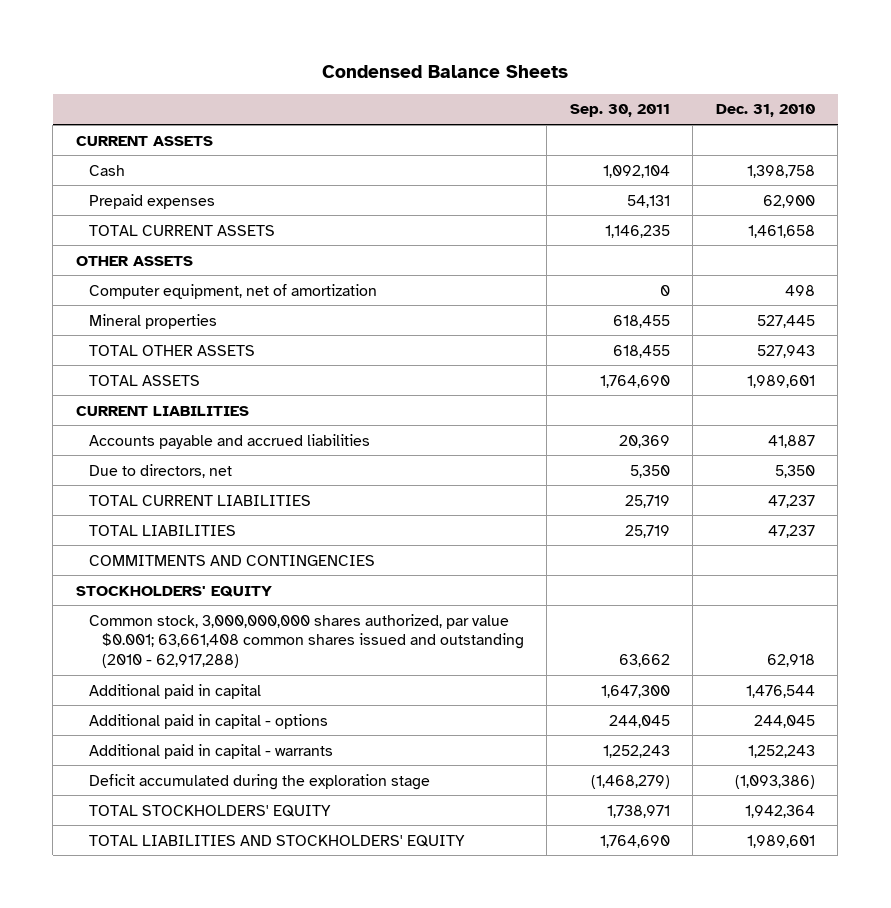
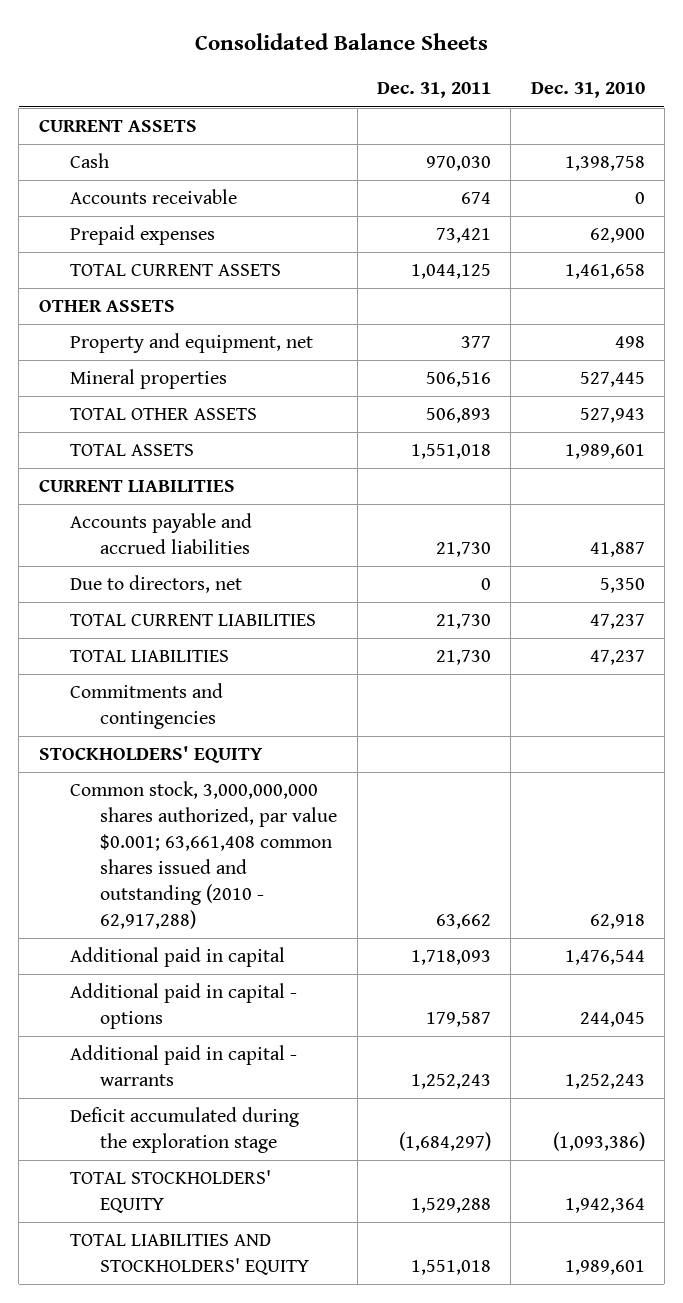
[322,64,569,78] Condensed Balance Sheets -> [194,33,488,51] Consolidated Balance Sheets
[569,104,670,118] Sep. 30, 2011 -> none
none -> [377,82,492,99] Dec. 31, 2011
none -> [69,189,237,205] Accounts receivable
[88,283,377,299] Computer equipment, net of amortization -> [69,333,313,354] Property and equipment, net
[88,554,375,566] COMMITMENTS AND CONTINGENCIES -> [69,683,223,730] Commitments and contingencies

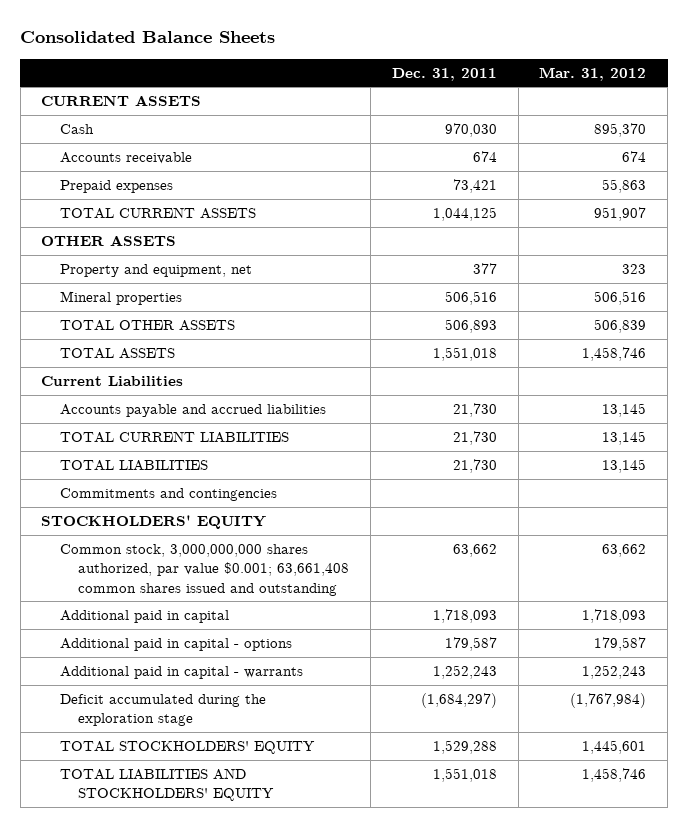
[530,82,645,99] Dec. 31, 2010 -> none
none -> [539,66,647,81] Mar. 31, 2012
[38,479,235,493] CURRENT LIABILITIES -> [41,376,184,387] Current Liabilities
[69,575,242,594] Due to directors, net -> none
[69,781,338,930] Common stock, 3,000,000,000 shares authorized, par value $0.001; 63,661,408 common shares issued and outstanding (2010 - 62,917,288) -> [59,544,350,596] Common stock, 3,000,000,000 shares authorized, par value $0.001; 63,661,408 common shares issued and outstanding

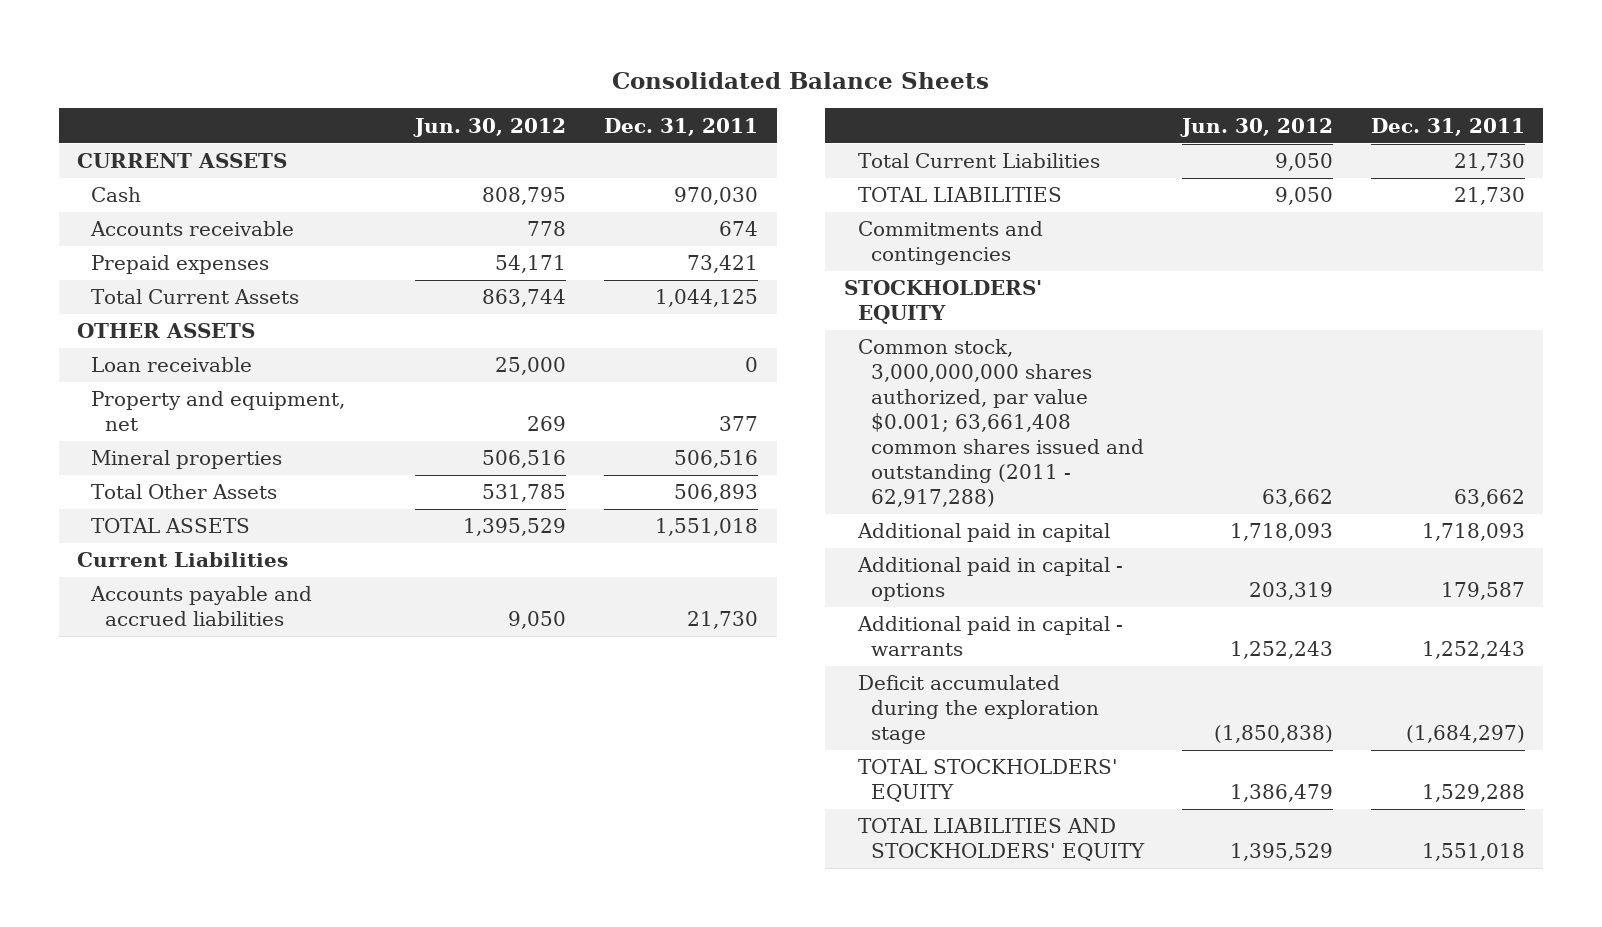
[539,66,647,81] Mar. 31, 2012 -> none
none -> [413,117,567,137] Jun. 30, 2012
[59,207,256,220] TOTAL CURRENT ASSETS -> [91,289,300,305] Total Current Assets
none -> [91,357,253,373] Loan receivable
[59,320,235,332] TOTAL OTHER ASSETS -> [91,484,278,500] Total Other Assets
[59,431,289,444] TOTAL CURRENT LIABILITIES -> [857,153,1100,169] Total Current Liabilities
[59,544,350,596] Common stock, 3,000,000,000 shares authorized, par value $0.001; 63,661,408 common shares issued and outstanding -> [857,339,1145,507] Common stock, 3,000,000,000 shares authorized, par value $0.001; 63,661,408 common shares issued and outstanding (2011 - 62,917,288)

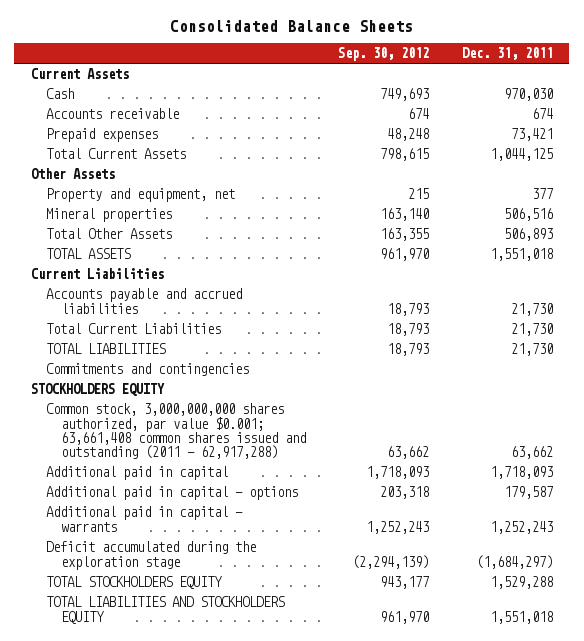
[413,117,567,137] Jun. 30, 2012 -> none
none -> [338,47,430,62] Sep. 30, 2012
[77,153,288,169] CURRENT ASSETS -> [30,68,129,80] Current Assets
[91,357,253,373] Loan receivable -> none
[77,323,256,339] OTHER ASSETS -> [30,168,115,180] Other Assets
[844,280,1043,325] STOCKHOLDERS' EQUITY -> [30,383,165,397] STOCKHOLDERS EQUITY
[857,759,1118,803] TOTAL STOCKHOLDERS' EQUITY -> [45,576,222,590] TOTAL STOCKHOLDERS EQUITY
[857,818,1146,862] TOTAL LIABILITIES AND STOCKHOLDERS' EQUITY -> [45,596,285,624] TOTAL LIABILITIES AND STOCKHOLDERS EQUITY

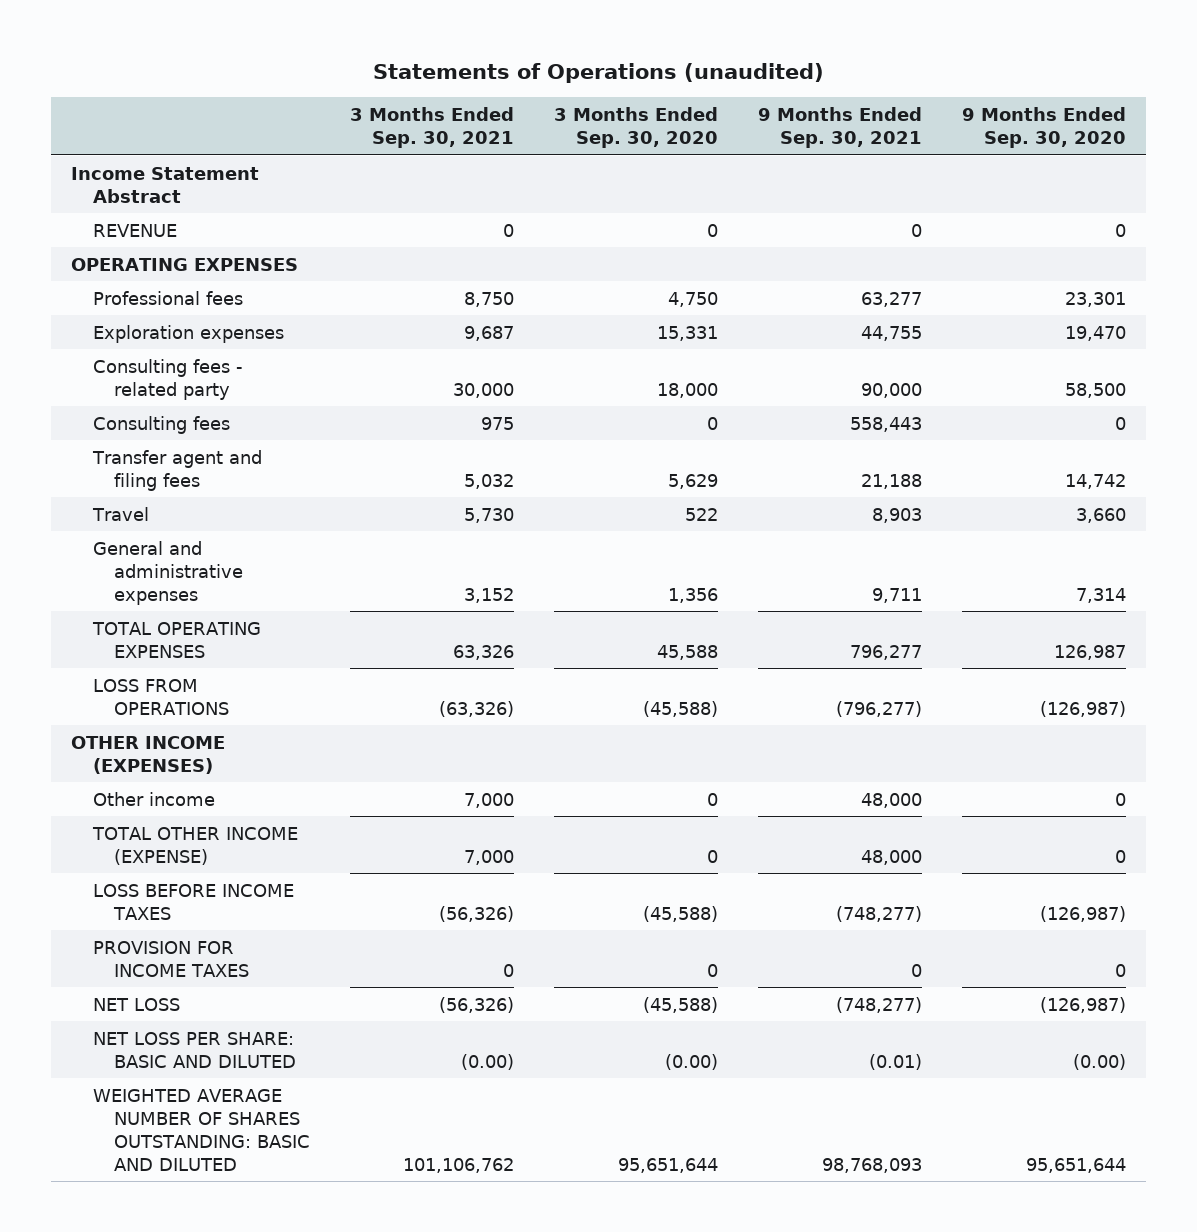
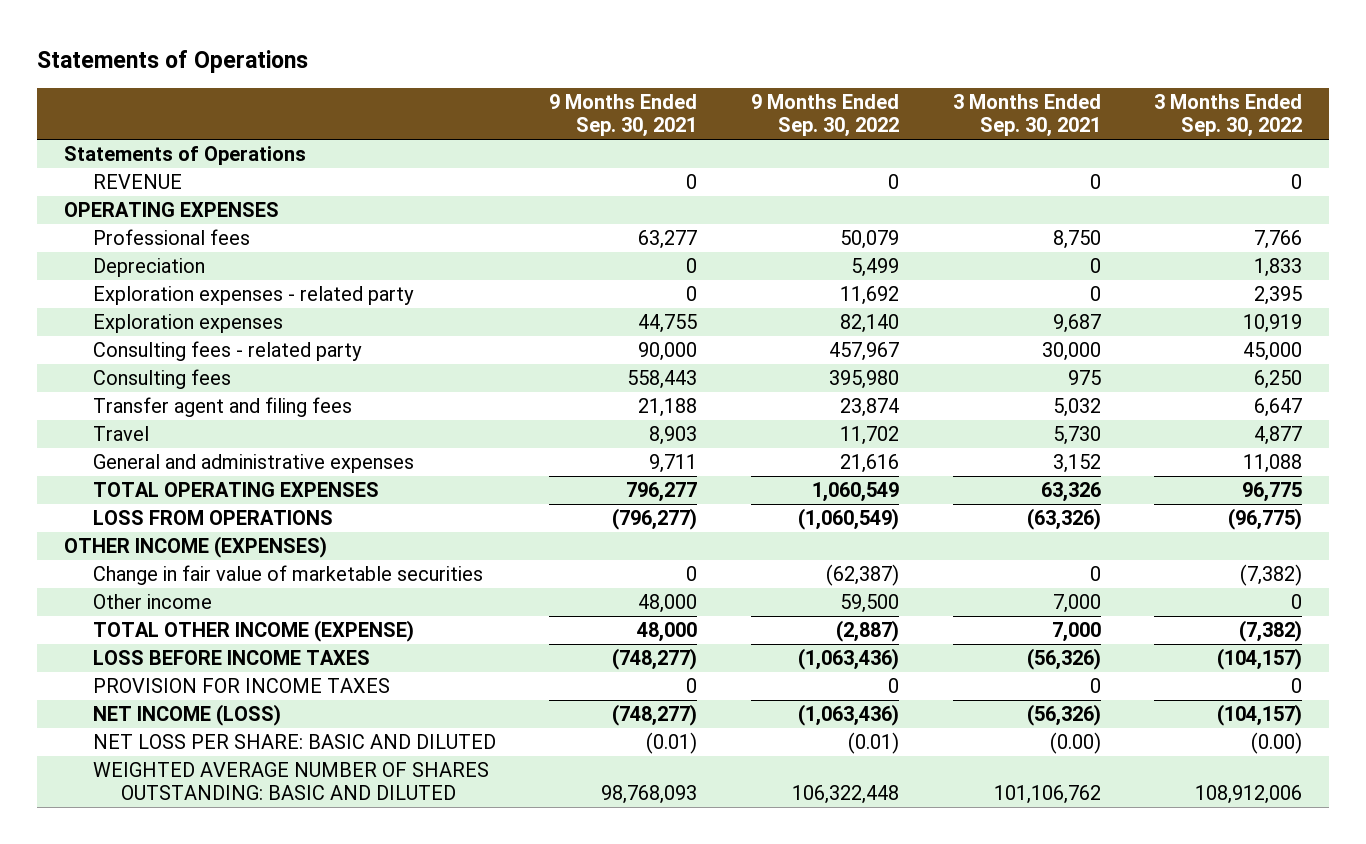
[372,63,824,84] Statements of Operations (unaudited) -> [37,50,309,74] Statements of Operations
[553,107,718,149] 3 Months Ended Sep. 30, 2020 -> none
[961,107,1126,149] 9 Months Ended Sep. 30, 2020 -> none
none -> [750,94,899,138] 9 Months Ended Sep. 30, 2022
none -> [1154,94,1303,138] 3 Months Ended Sep. 30, 2022
[71,166,260,203] Income Statement Abstract -> [64,146,307,166] Statements of Operations
none -> [92,258,205,278] Depreciation
none -> [92,286,414,306] Exploration expenses - related party
none -> [92,565,483,586] Change in fair value of marketable securities
[92,997,180,1011] NET LOSS -> [92,704,281,727] NET INCOME (LOSS)

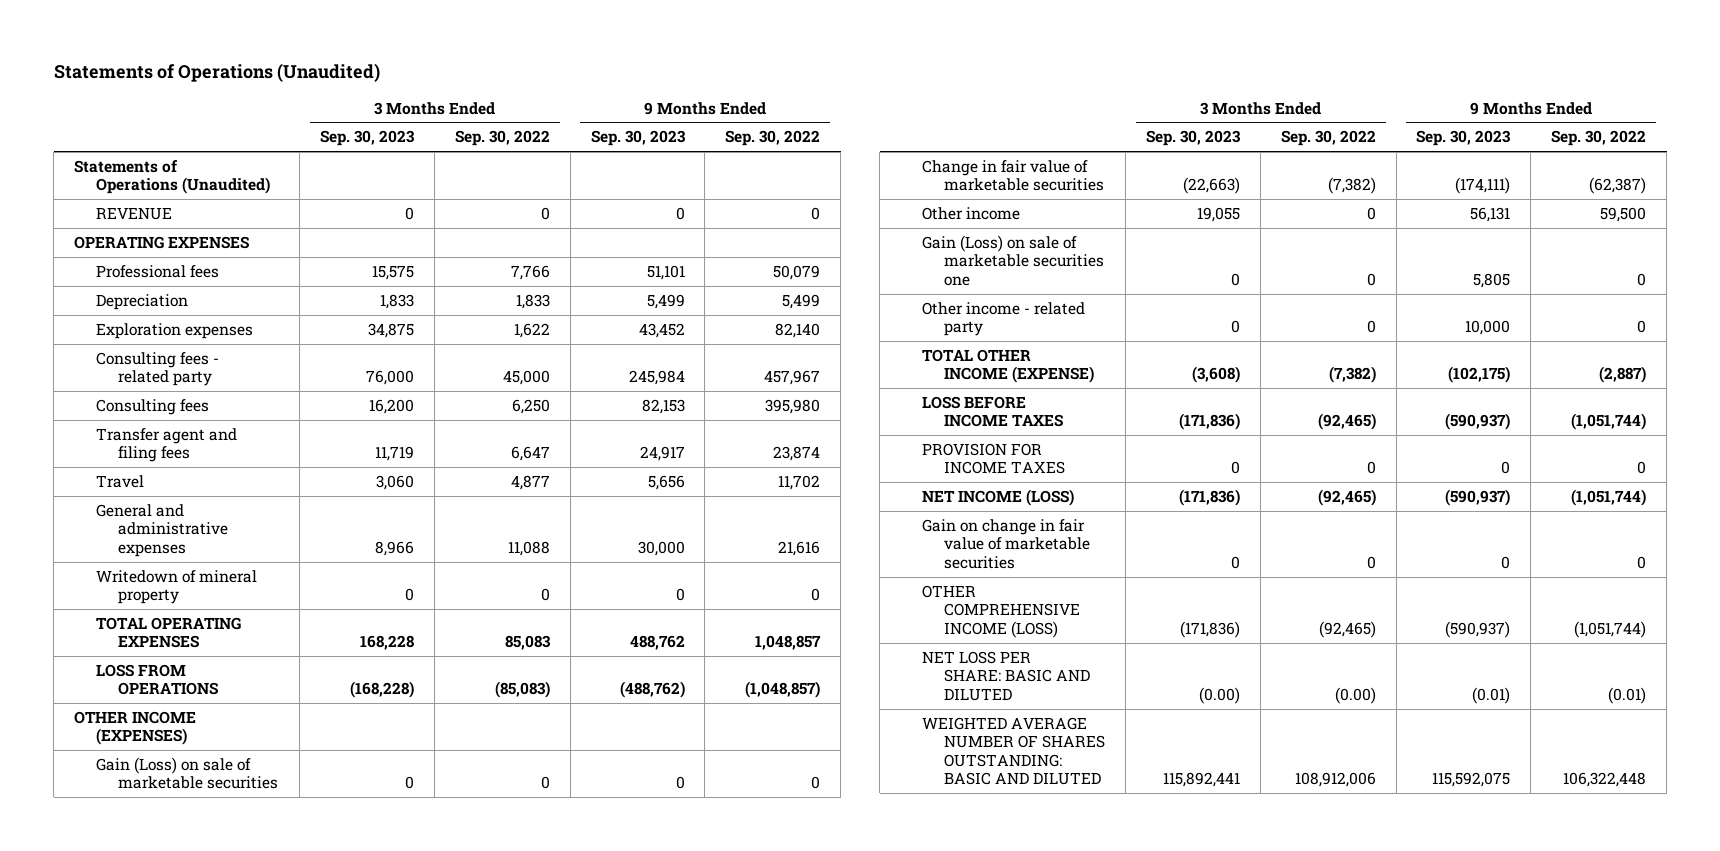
[37,50,309,74] Statements of Operations -> [53,63,380,83] Statements of Operations (Unaudited)
[549,94,698,138] 9 Months Ended Sep. 30, 2021 -> none
[952,94,1101,138] 3 Months Ended Sep. 30, 2021 -> none
none -> [319,130,415,147] Sep. 30, 2023
none -> [590,130,686,147] Sep. 30, 2023
[64,146,307,166] Statements of Operations -> [74,159,271,195] Statements of Operations (Unaudited)
[92,286,414,306] Exploration expenses - related party -> none
[1243,314,1303,334] 10,919 -> [513,322,550,338] 1,622
none -> [96,569,258,605] Writedown of mineral property
[811,482,899,503] 1,060,549 -> [755,635,822,651] 1,048,857
[1242,482,1303,503] 96,775 -> [504,635,551,651] 85,083
[797,508,899,531] (1,060,549) -> [745,681,821,699] (1,048,857)
[1228,508,1303,531] (96,775) -> [494,681,550,699] (85,083)
none -> [96,756,279,790] Gain (Loss) on sale of marketable securities
none -> [922,234,1105,286] Gain (Loss) on sale of marketable securities one
none -> [922,301,1086,337] Other income - related party
[797,648,899,671] (1,063,436) -> [1571,413,1647,431] (1,051,744)
[1217,648,1303,671] (104,157) -> [1317,413,1376,431] (92,465)
[797,704,899,727] (1,063,436) -> [1571,488,1647,506] (1,051,744)
[1217,704,1303,727] (104,157) -> [1317,488,1376,506] (92,465)
none -> [922,518,1091,569] Gain on change in fair value of marketable securities
none -> [922,584,1081,638] OTHER COMPREHENSIVE INCOME (LOSS)

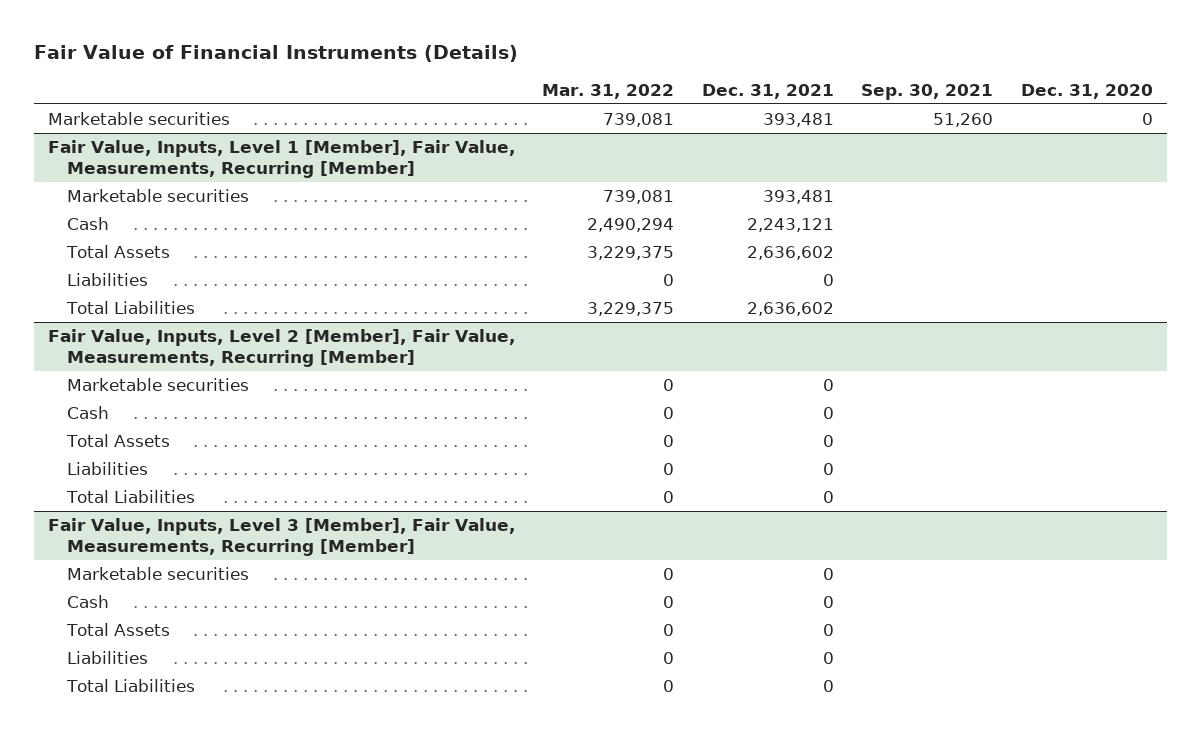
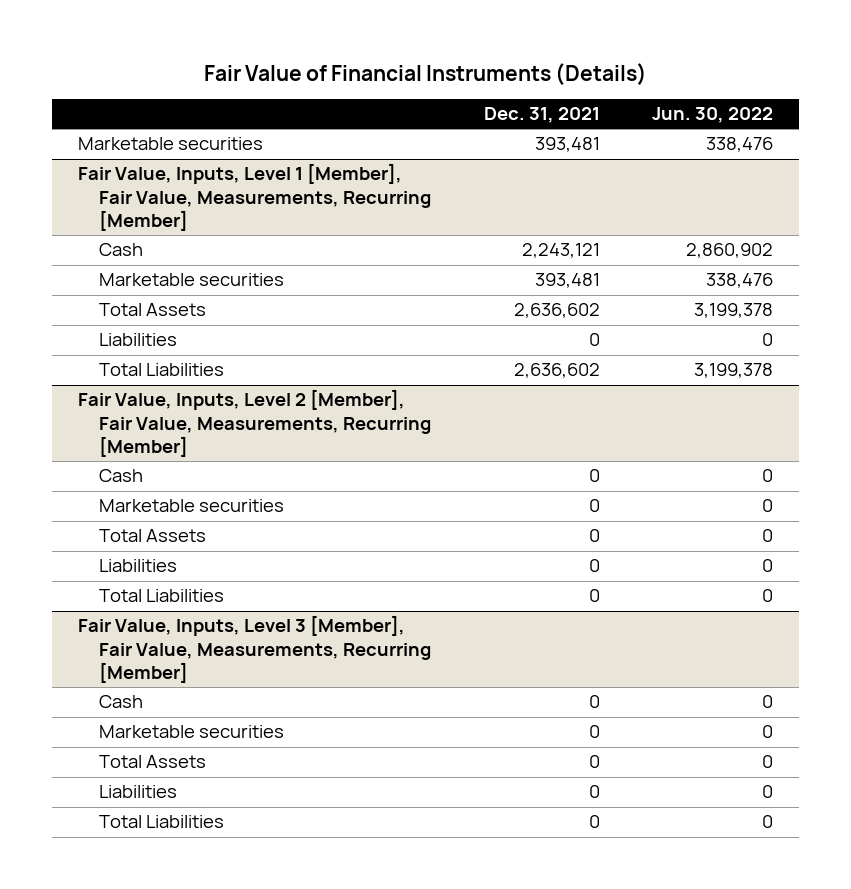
[542,83,675,99] Mar. 31, 2022 -> none
[861,83,994,100] Sep. 30, 2021 -> none
[1021,83,1154,99] Dec. 31, 2020 -> none
none -> [651,107,773,124] Jun. 30, 2022
[66,189,249,203] Marketable securities -> [99,273,285,287] Marketable securities
[66,378,249,392] Marketable securities -> [99,499,285,513] Marketable securities
[66,567,249,581] Marketable securities -> [99,725,285,739] Marketable securities

